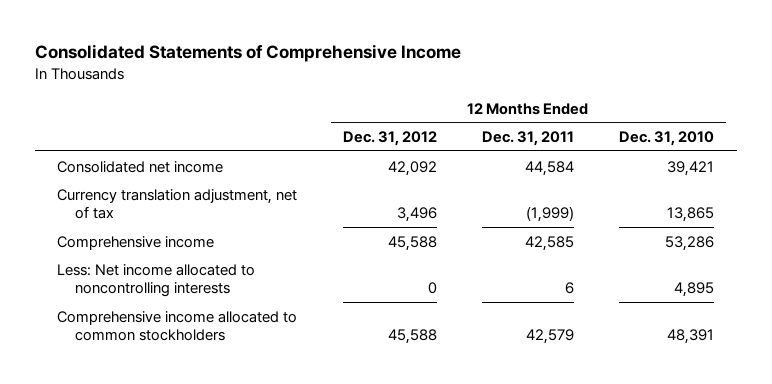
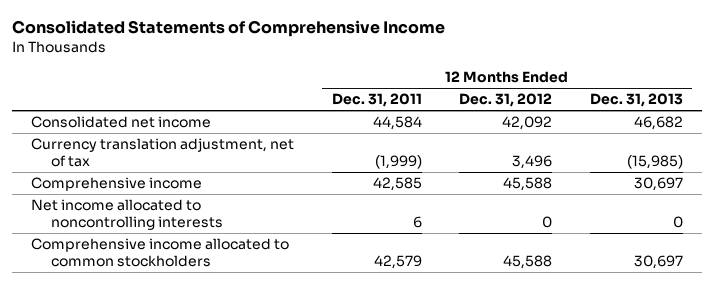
[619,130,715,146] Dec. 31, 2010 -> none
none -> [589,93,683,108] Dec. 31, 2013
[57,263,256,298] Less: Net income allocated to noncontrolling interests -> [30,199,224,230] Net income allocated to noncontrolling interests

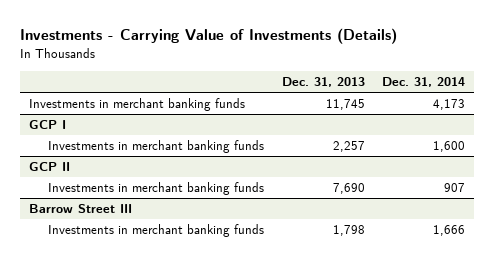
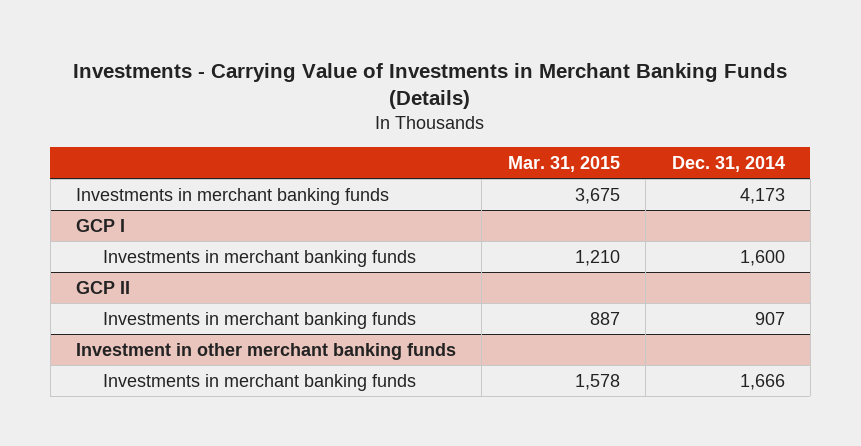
[20,28,398,45] Investments - Carrying Value of Investments (Details) -> [73,62,788,110] Investments - Carrying Value of Investments in Merchant Banking Funds (Details)
[281,77,365,88] Dec. 31, 2013 -> none
none -> [507,155,620,172] Mar. 31, 2015
[28,204,132,214] Barrow Street III -> [76,342,457,360] Investment in other merchant banking funds

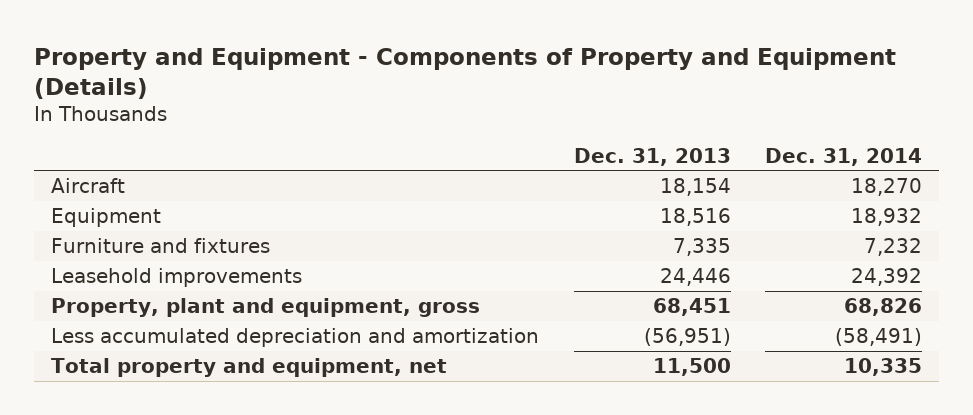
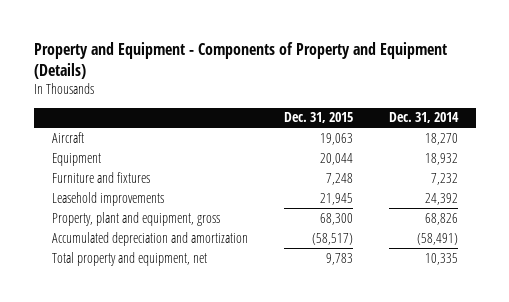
[573,147,731,166] Dec. 31, 2013 -> none
none -> [283,112,353,124] Dec. 31, 2015
[51,327,540,347] Less accumulated depreciation and amortization -> [51,231,248,246] Accumulated depreciation and amortization

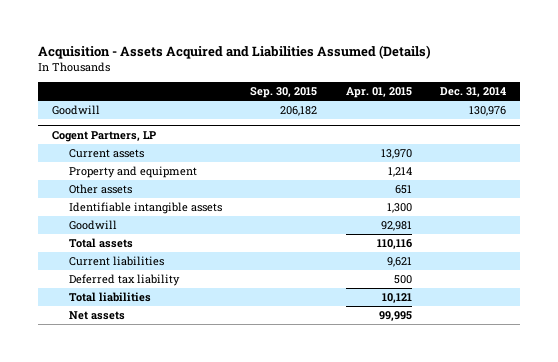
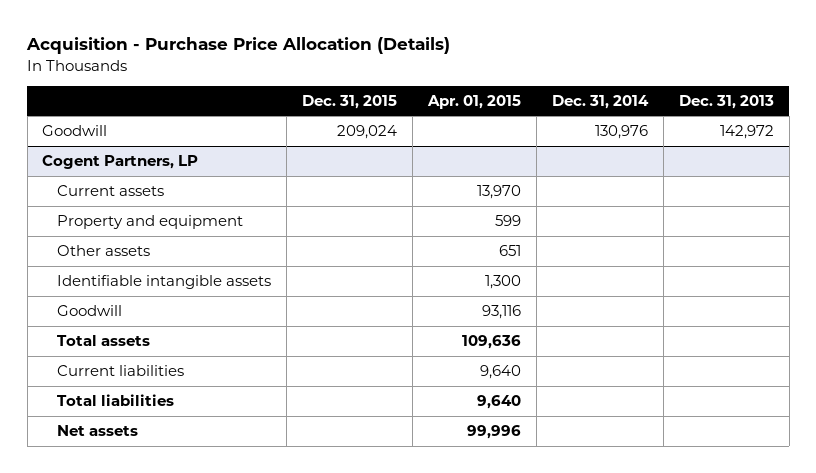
[38,44,432,59] Acquisition - Assets Acquired and Liabilities Assumed (Details) -> [26,37,451,55] Acquisition - Purchase Price Allocation (Details)
[250,87,318,99] Sep. 30, 2015 -> none
none -> [302,94,398,109] Dec. 31, 2015
none -> [678,94,774,109] Dec. 31, 2013
[387,167,412,178] 1,214 -> [494,215,521,227] 599
[68,274,180,287] Deferred tax liability -> none
[380,221,412,232] 92,981 -> [481,305,521,320] 93,116
[376,239,412,250] 110,116 -> [461,335,521,350] 109,636
[386,257,412,268] 9,621 -> [479,365,521,380] 9,640
[381,293,412,304] 10,121 -> [476,395,521,410] 9,640
[378,311,412,322] 99,995 -> [466,425,521,440] 99,996

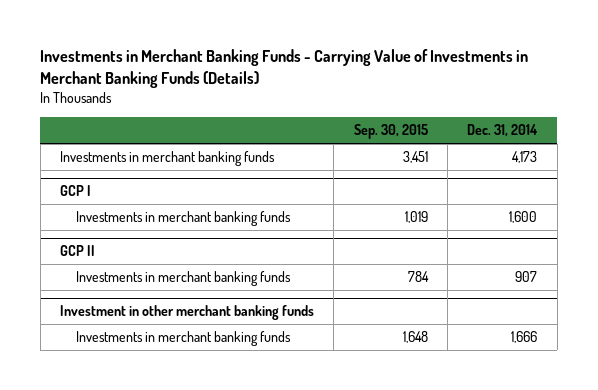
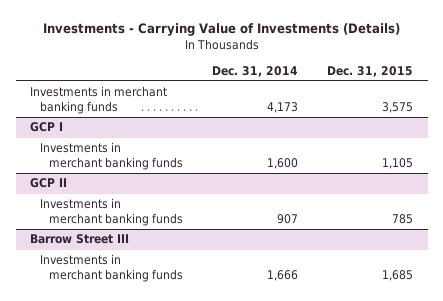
[40,49,529,89] Investments in Merchant Banking Funds - Carrying Value of Investments in Merchant Banking Funds (Details) -> [42,23,400,37] Investments - Carrying Value of Investments (Details)
[353,124,428,140] Sep. 30, 2015 -> none
none -> [327,65,414,77] Dec. 31, 2015
[60,305,315,321] Investment in other merchant banking funds -> [30,234,130,245] Barrow Street III

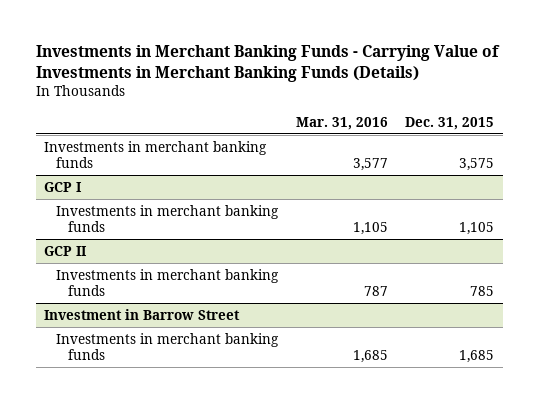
[42,23,400,37] Investments - Carrying Value of Investments (Details) -> [35,44,500,82] Investments in Merchant Banking Funds - Carrying Value of Investments in Merchant Banking Funds (Details)
[212,65,299,77] Dec. 31, 2014 -> none
none -> [295,116,388,130] Mar. 31, 2016
[30,234,130,245] Barrow Street III -> [44,308,241,320] Investment in Barrow Street

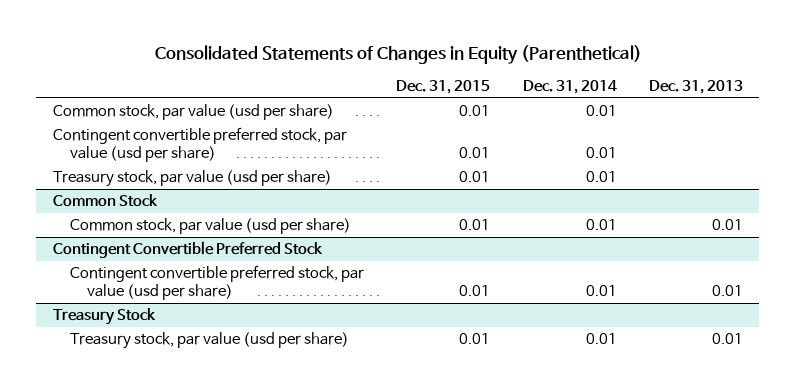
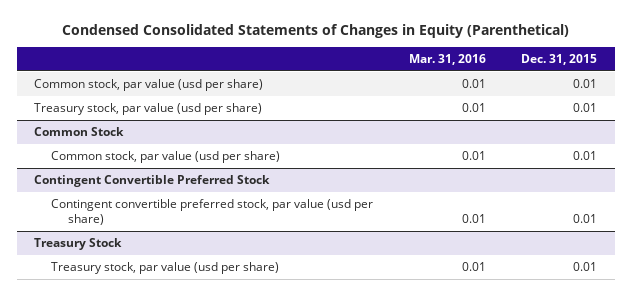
[154,45,642,65] Consolidated Statements of Changes in Equity (Parenthetical) -> [61,24,569,39] Condensed Consolidated Statements of Changes in Equity (Parenthetical)
[522,80,617,95] Dec. 31, 2014 -> none
[649,80,744,95] Dec. 31, 2013 -> none
none -> [408,54,486,66] Mar. 31, 2016
[52,127,347,162] Contingent convertible preferred stock, par value (usd per share) -> none

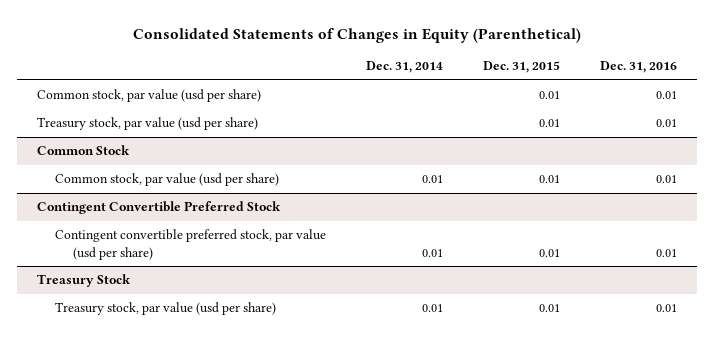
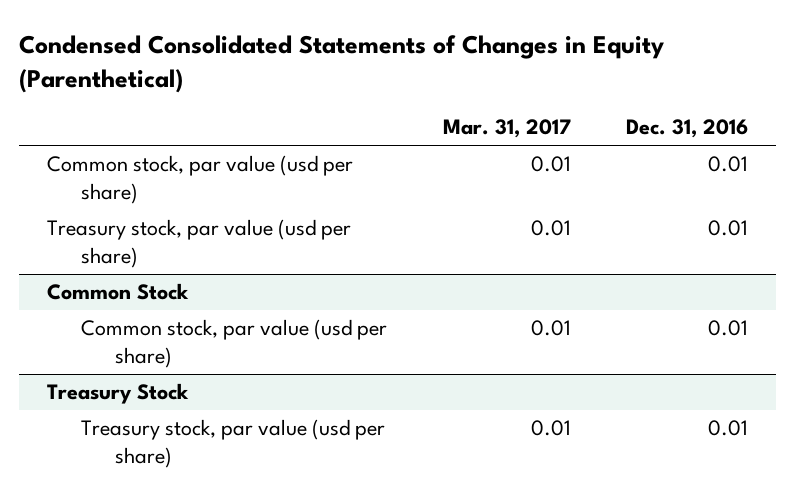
[133,27,582,43] Consolidated Statements of Changes in Equity (Parenthetical) -> [18,35,664,94] Condensed Consolidated Statements of Changes in Equity (Parenthetical)
[366,61,444,74] Dec. 31, 2014 -> none
[483,61,561,74] Dec. 31, 2015 -> none
none -> [442,119,571,139] Mar. 31, 2017
[37,201,282,215] Contingent Convertible Preferred Stock -> none
[55,229,327,260] Contingent convertible preferred stock, par value (usd per share) -> none

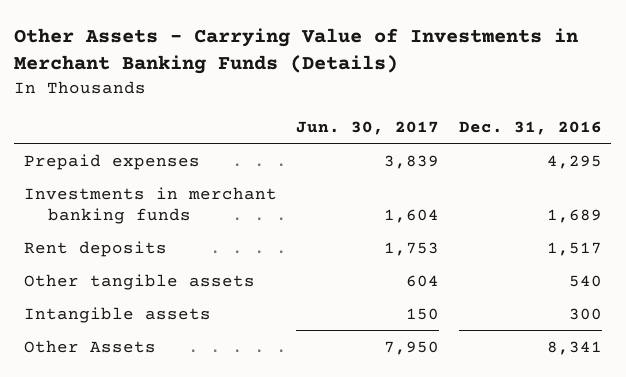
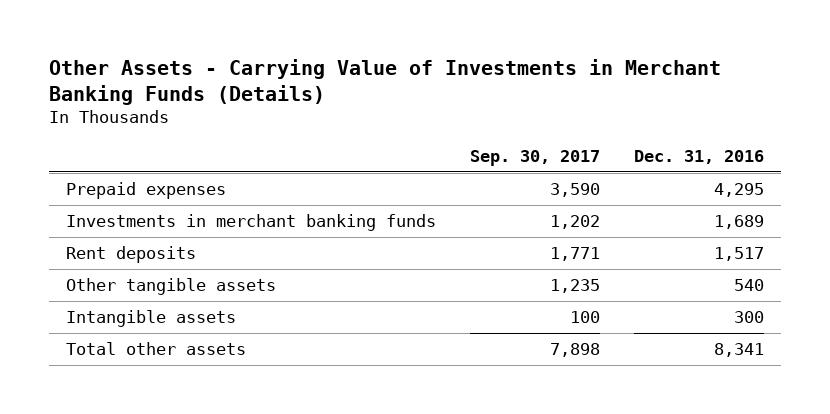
[296,120,440,135] Jun. 30, 2017 -> none
none -> [469,150,600,167] Sep. 30, 2017
[23,339,156,353] Other Assets -> [65,341,246,355] Total other assets

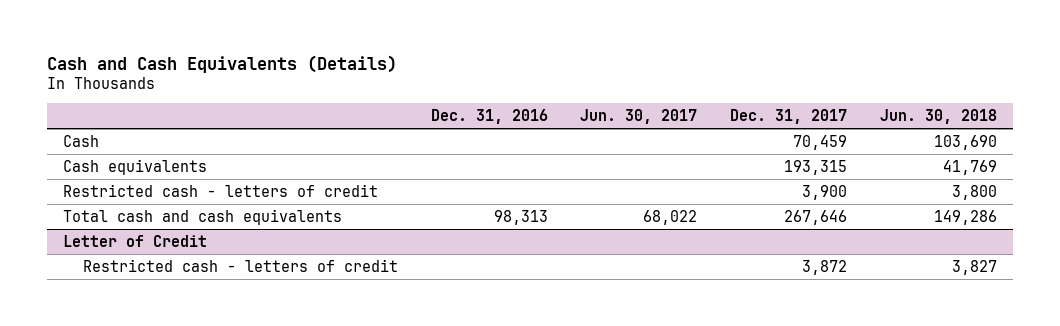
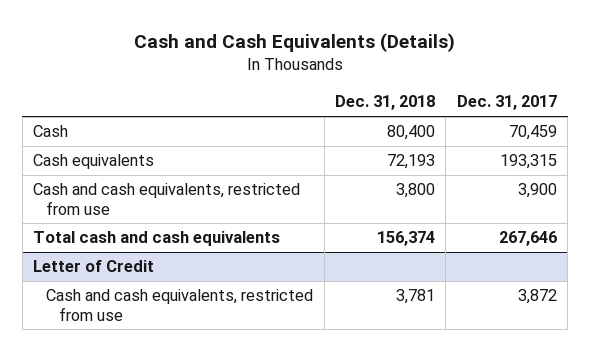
[430,109,548,125] Dec. 31, 2016 -> none
[580,109,698,125] Jun. 30, 2017 -> none
[879,109,997,125] Jun. 30, 2018 -> none
none -> [334,95,435,111] Dec. 31, 2018
[63,183,379,197] Restricted cash - letters of credit -> [32,183,300,215] Cash and cash equivalents, restricted from use
[83,258,399,272] Restricted cash - letters of credit -> [46,289,314,321] Cash and cash equivalents, restricted from use

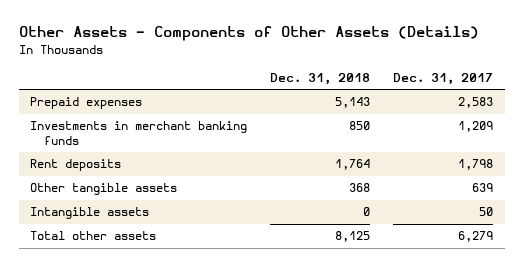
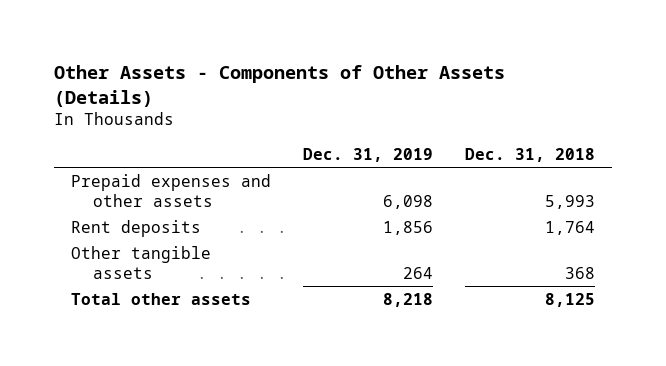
[393,73,494,86] Dec. 31, 2017 -> none
none -> [303,147,434,162] Dec. 31, 2019
[30,121,248,146] Investments in merchant banking funds -> none
[30,97,143,110] Prepaid expenses -> [70,173,271,208] Prepaid expenses and other assets
[335,97,371,109] 5,143 -> [545,195,596,210] 5,993
[30,207,150,220] Intangible assets -> none

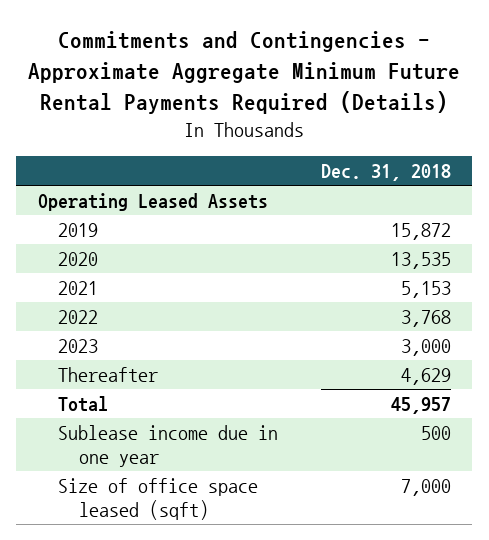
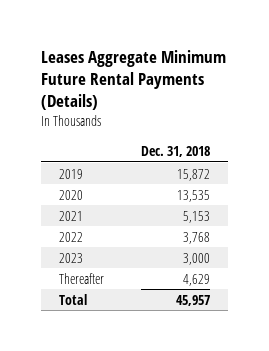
[28,31,461,115] Commitments and Contingencies - Approximate Aggregate Minimum Future Rental Payments Required (Details) -> [40,50,226,111] Leases Aggregate Minimum Future Rental Payments (Details)
[37,193,268,212] Operating Leased Assets -> none
[58,425,279,467] Sublease income due in one year -> none
[58,478,259,520] Size of office space leased (sqft) -> none

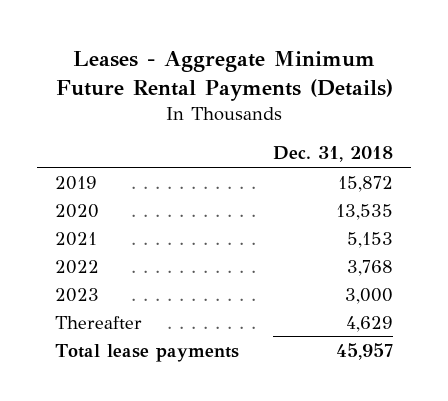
[40,50,226,111] Leases Aggregate Minimum Future Rental Payments (Details) -> [56,51,394,102] Leases - Aggregate Minimum Future Rental Payments (Details)
[59,293,88,305] Total -> [54,343,239,362] Total lease payments

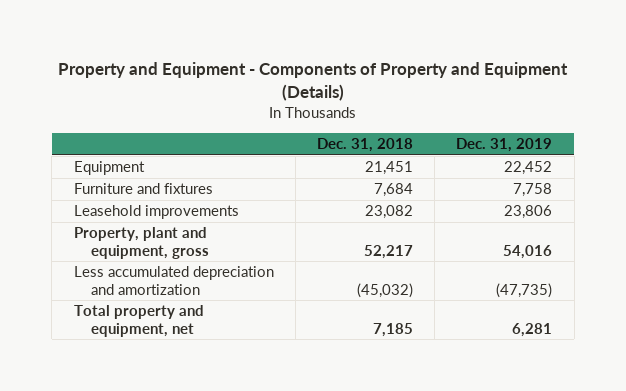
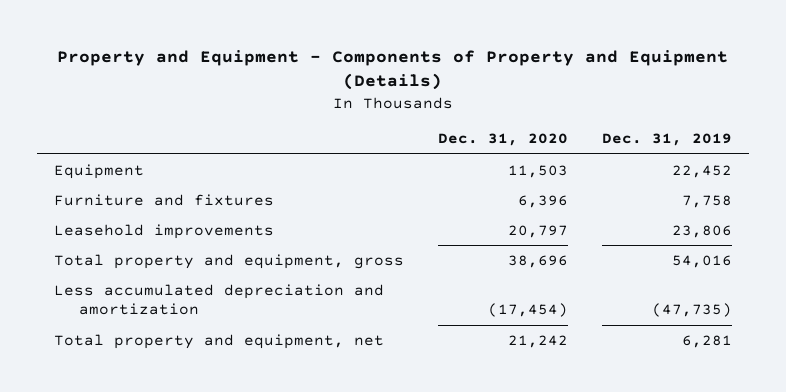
[316,138,413,153] Dec. 31, 2018 -> none
none -> [438,133,569,147] Dec. 31, 2020
[73,227,210,259] Property, plant and equipment, gross -> [54,253,405,269] Total property and equipment, gross

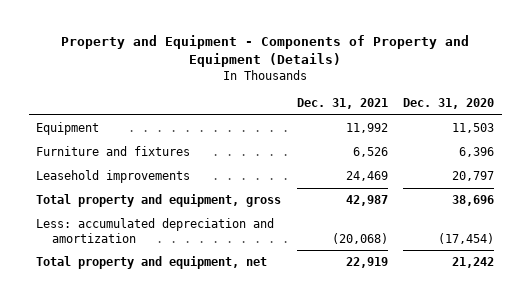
[602,133,733,147] Dec. 31, 2019 -> none
none -> [296,98,388,110] Dec. 31, 2021
[54,283,385,316] Less accumulated depreciation and amortization -> [36,217,275,243] Less: accumulated depreciation and amortization

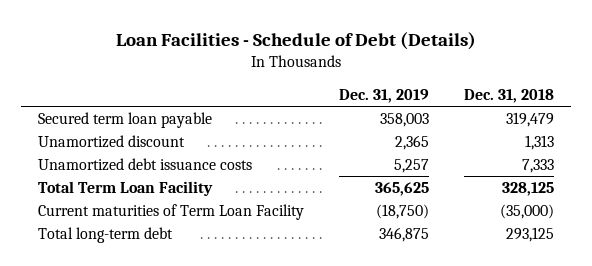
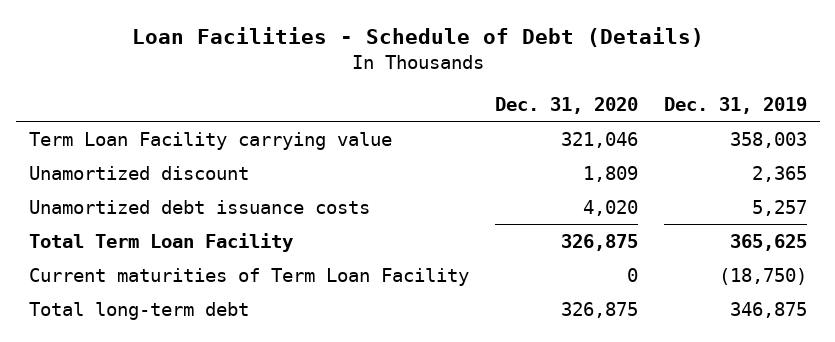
[463,89,554,104] Dec. 31, 2018 -> none
none -> [494,96,638,114] Dec. 31, 2020
[38,112,213,129] Secured term loan payable -> [28,131,392,150] Term Loan Facility carrying value

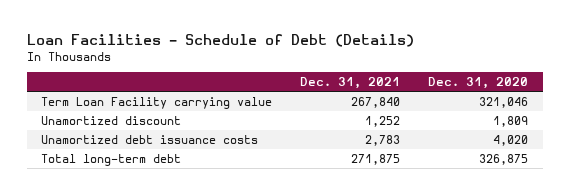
[663,96,807,114] Dec. 31, 2019 -> none
none -> [300,77,401,90] Dec. 31, 2021
[28,232,293,252] Total Term Loan Facility -> none
[28,267,469,286] Current maturities of Term Loan Facility -> none

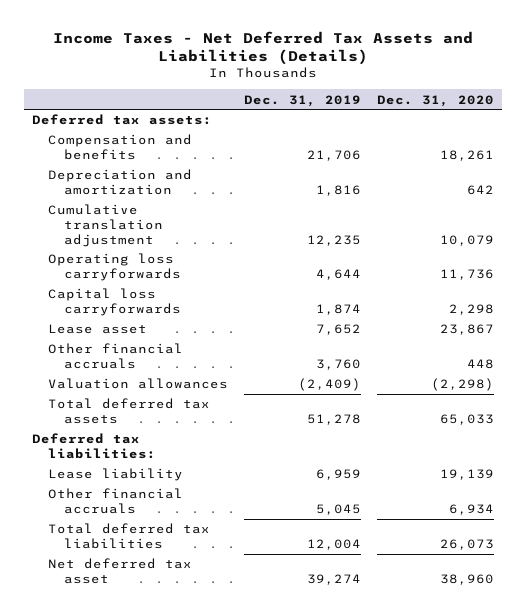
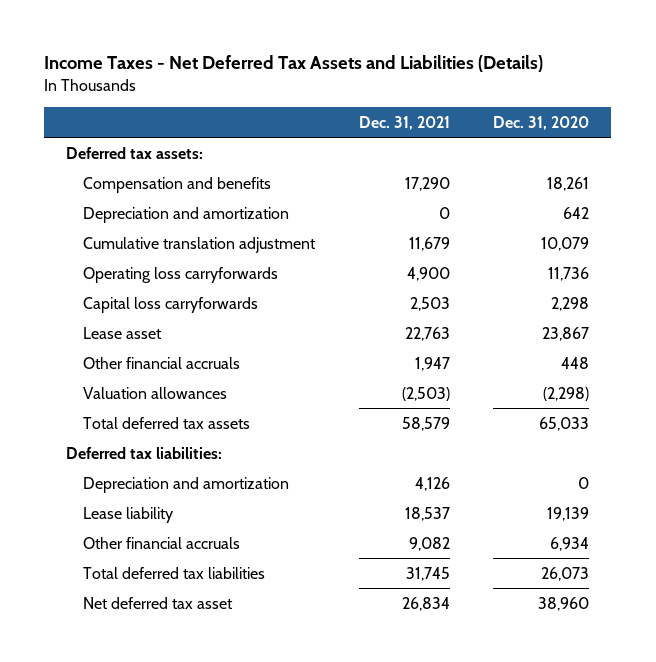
[243,94,361,107] Dec. 31, 2019 -> none
none -> [358,116,450,131] Dec. 31, 2021
none -> [83,476,290,493] Depreciation and amortization

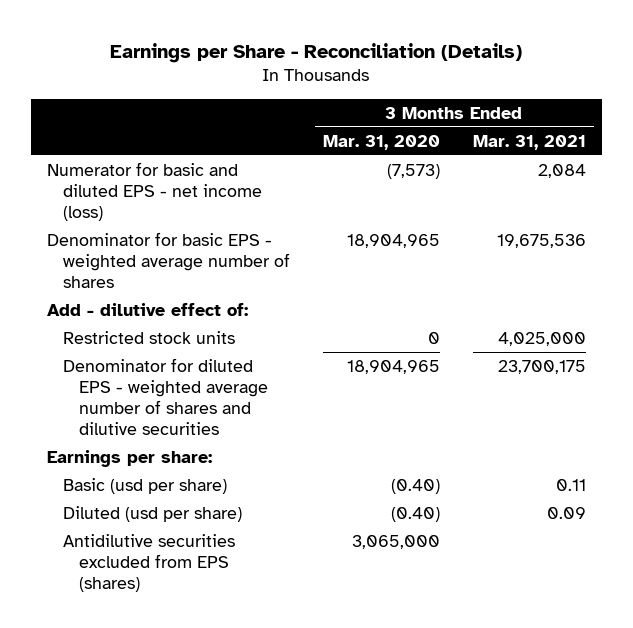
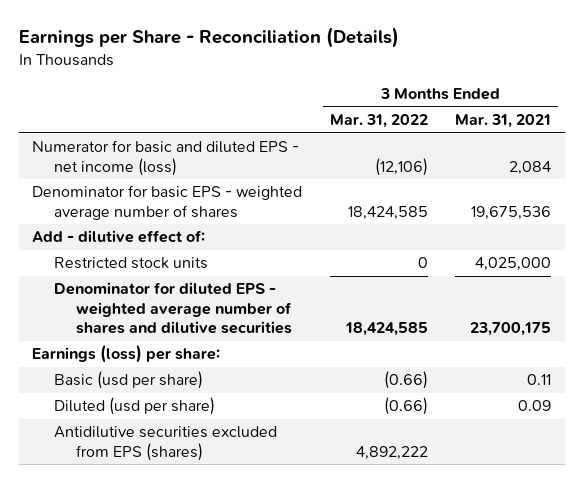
[322,134,440,150] Mar. 31, 2020 -> none
none -> [329,114,428,129] Mar. 31, 2022
[46,449,212,467] Earnings per share: -> [32,345,221,364] Earnings (loss) per share:

